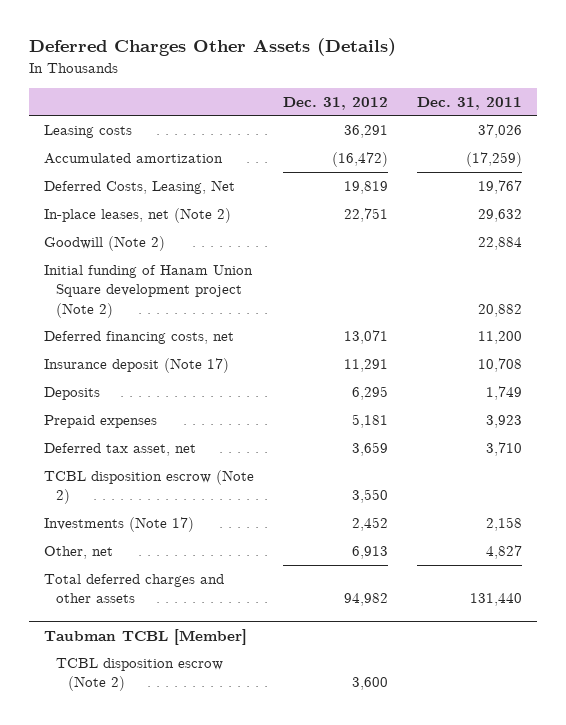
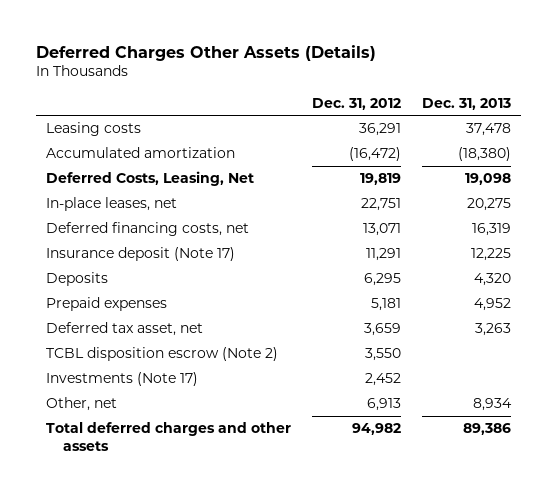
[417,96,523,110] Dec. 31, 2011 -> none
none -> [421,97,511,110] Dec. 31, 2013
[43,235,165,251] Goodwill (Note 2) -> none
[43,264,253,318] Initial funding of Hanam Union Square development project (Note 2) -> none
[43,207,231,223] In-place leases, net (Note 2) -> [46,197,178,212] In-place leases, net
[43,628,247,645] Taubman TCBL [Member] -> none
[56,657,224,692] TCBL disposition escrow (Note 2) -> none

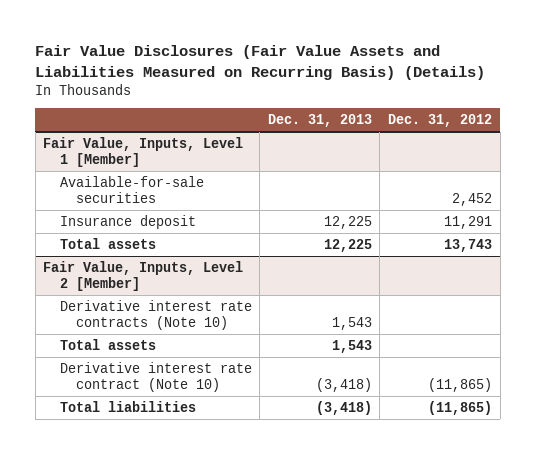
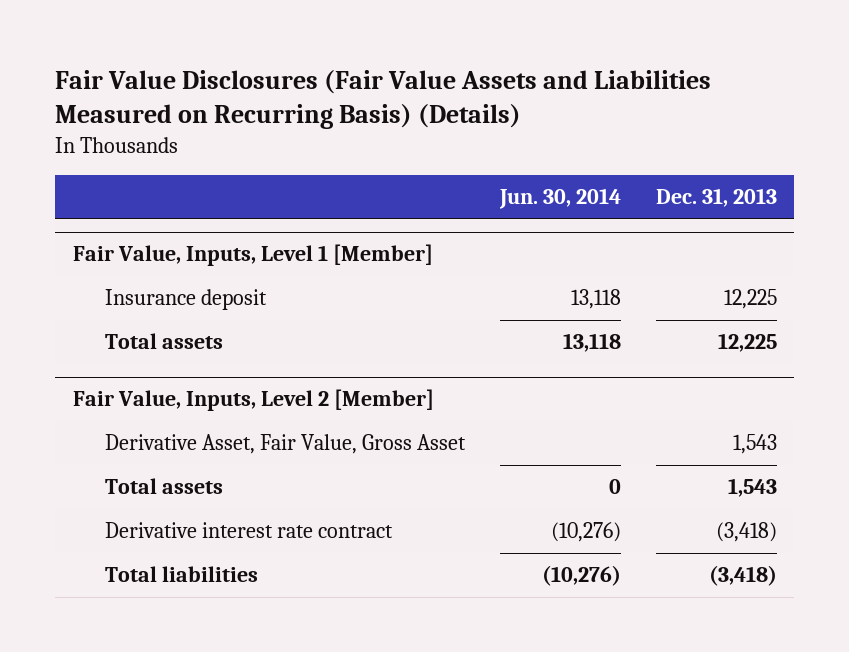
[388,114,493,128] Dec. 31, 2012 -> none
none -> [498,188,621,210] Jun. 30, 2014
[59,175,204,203] Available-for-sale securities -> none
[59,299,252,330] Derivative interest rate contracts (Note 10) -> [104,434,466,455] Derivative Asset, Fair Value, Gross Asset
[59,361,252,392] Derivative interest rate contract (Note 10) -> [104,522,393,539] Derivative interest rate contract

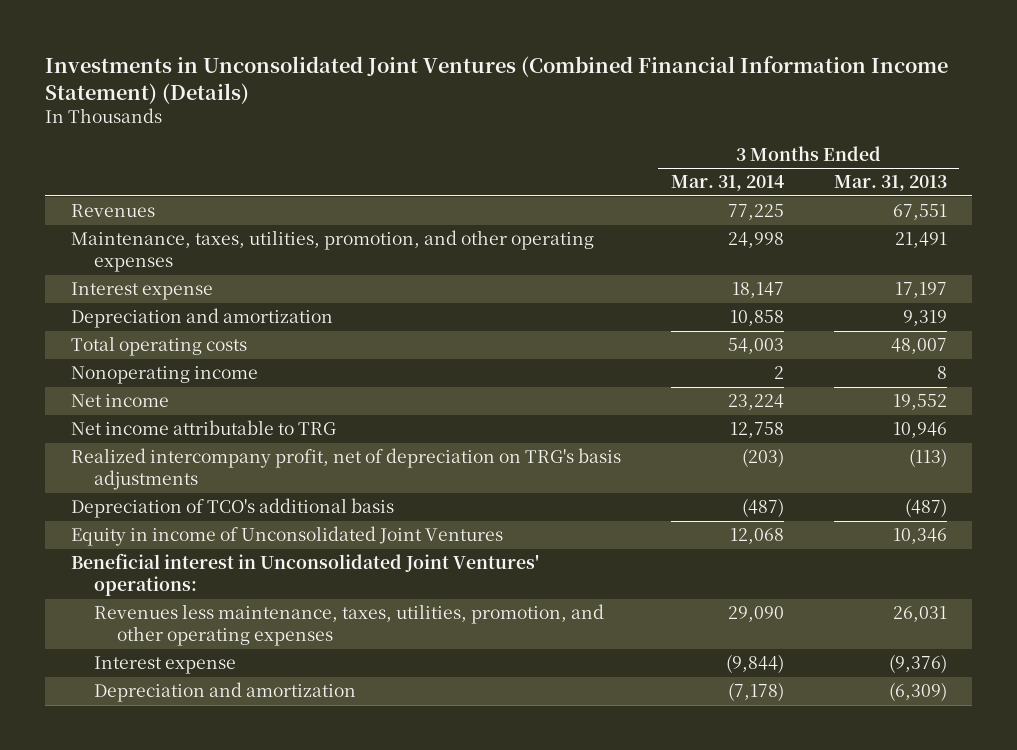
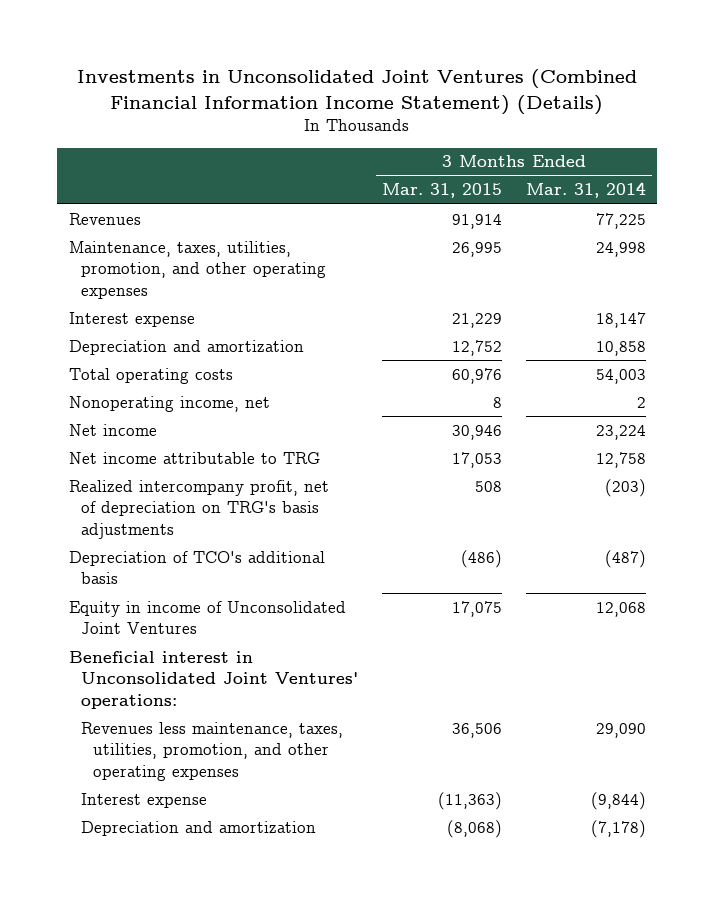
[833,175,947,192] Mar. 31, 2013 -> none
none -> [381,183,502,199] Mar. 31, 2015
[70,366,258,385] Nonoperating income -> [68,395,270,412] Nonoperating income, net

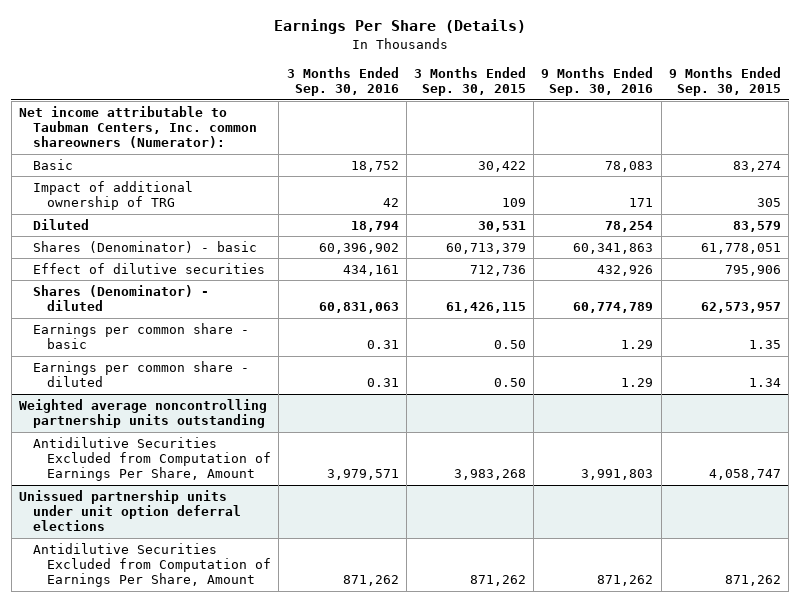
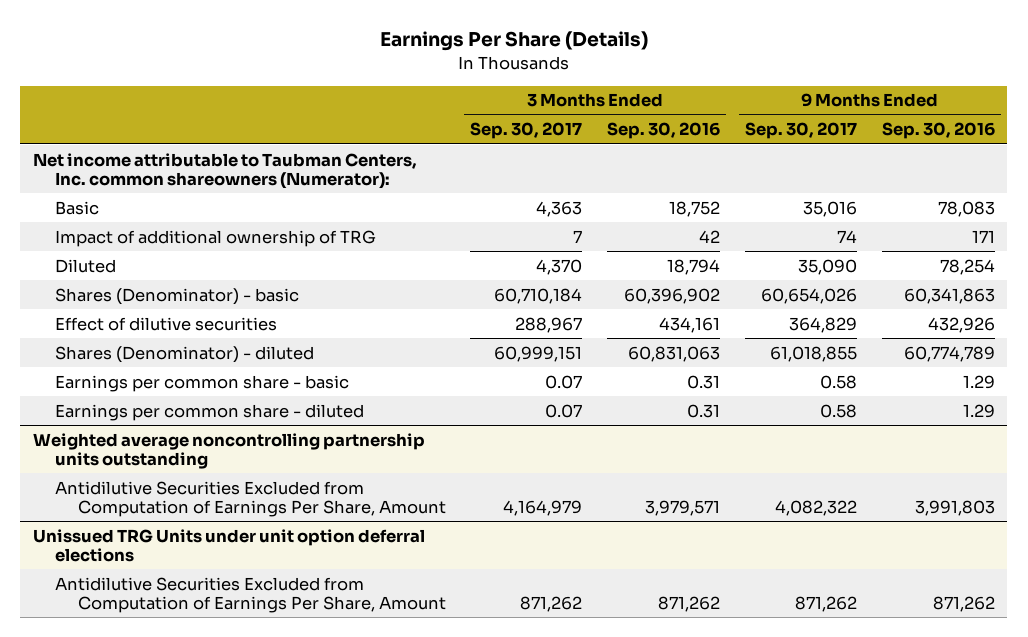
[413,66,526,97] 3 Months Ended Sep. 30, 2015 -> none
[668,66,781,97] 9 Months Ended Sep. 30, 2015 -> none
none -> [470,122,583,140] Sep. 30, 2017
none -> [745,122,858,140] Sep. 30, 2017
[19,489,242,532] Unissued partnership units under unit option deferral elections -> [32,528,425,562] Unissued TRG Units under unit option deferral elections

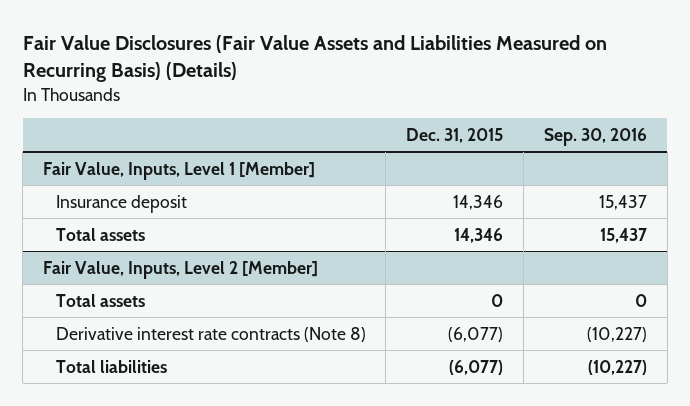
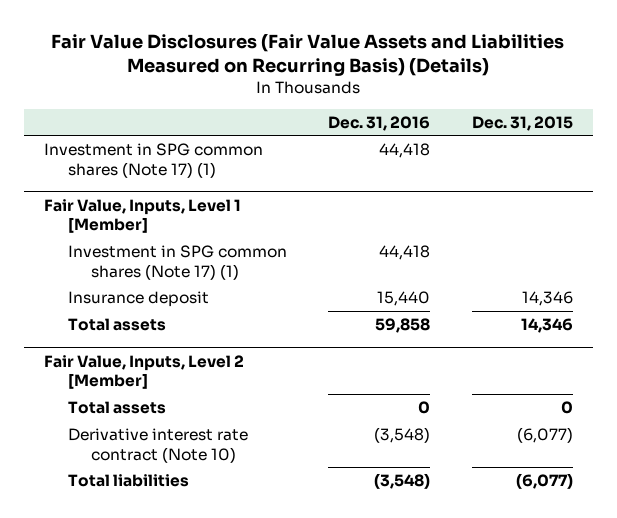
[544,127,648,146] Sep. 30, 2016 -> none
none -> [328,115,431,131] Dec. 31, 2016
none -> [44,143,264,178] Investment in SPG common shares (Note 17) (1)
none -> [67,245,287,280] Investment in SPG common shares (Note 17) (1)
[55,326,366,342] Derivative interest rate contracts (Note 8) -> [67,428,248,463] Derivative interest rate contract (Note 10)

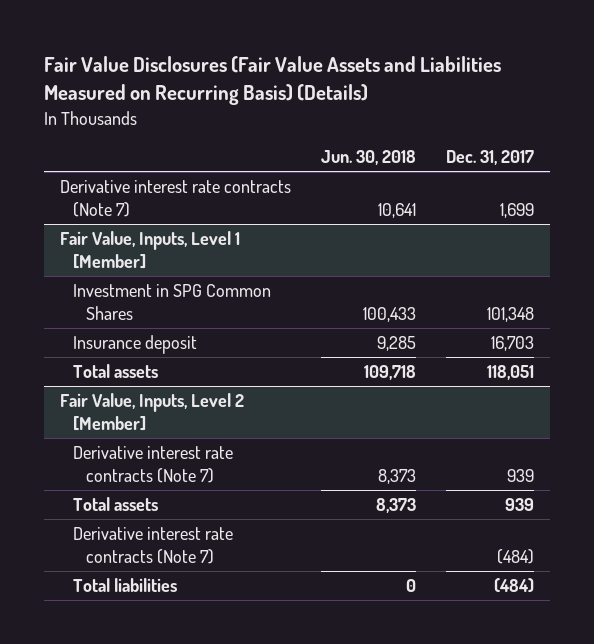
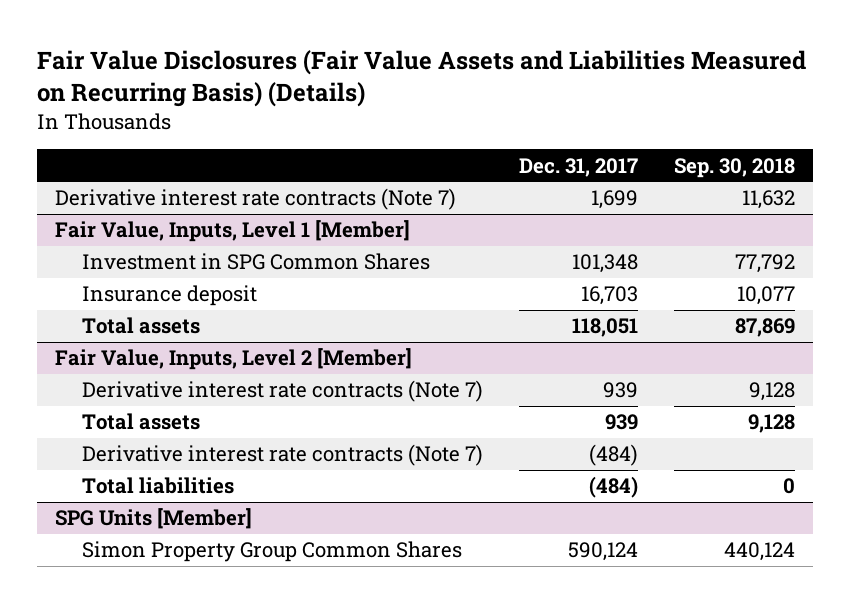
[321,150,417,166] Jun. 30, 2018 -> none
none -> [673,157,795,178] Sep. 30, 2018
none -> [54,508,252,530] SPG Units [Member]
none -> [81,541,462,563] Simon Property Group Common Shares

